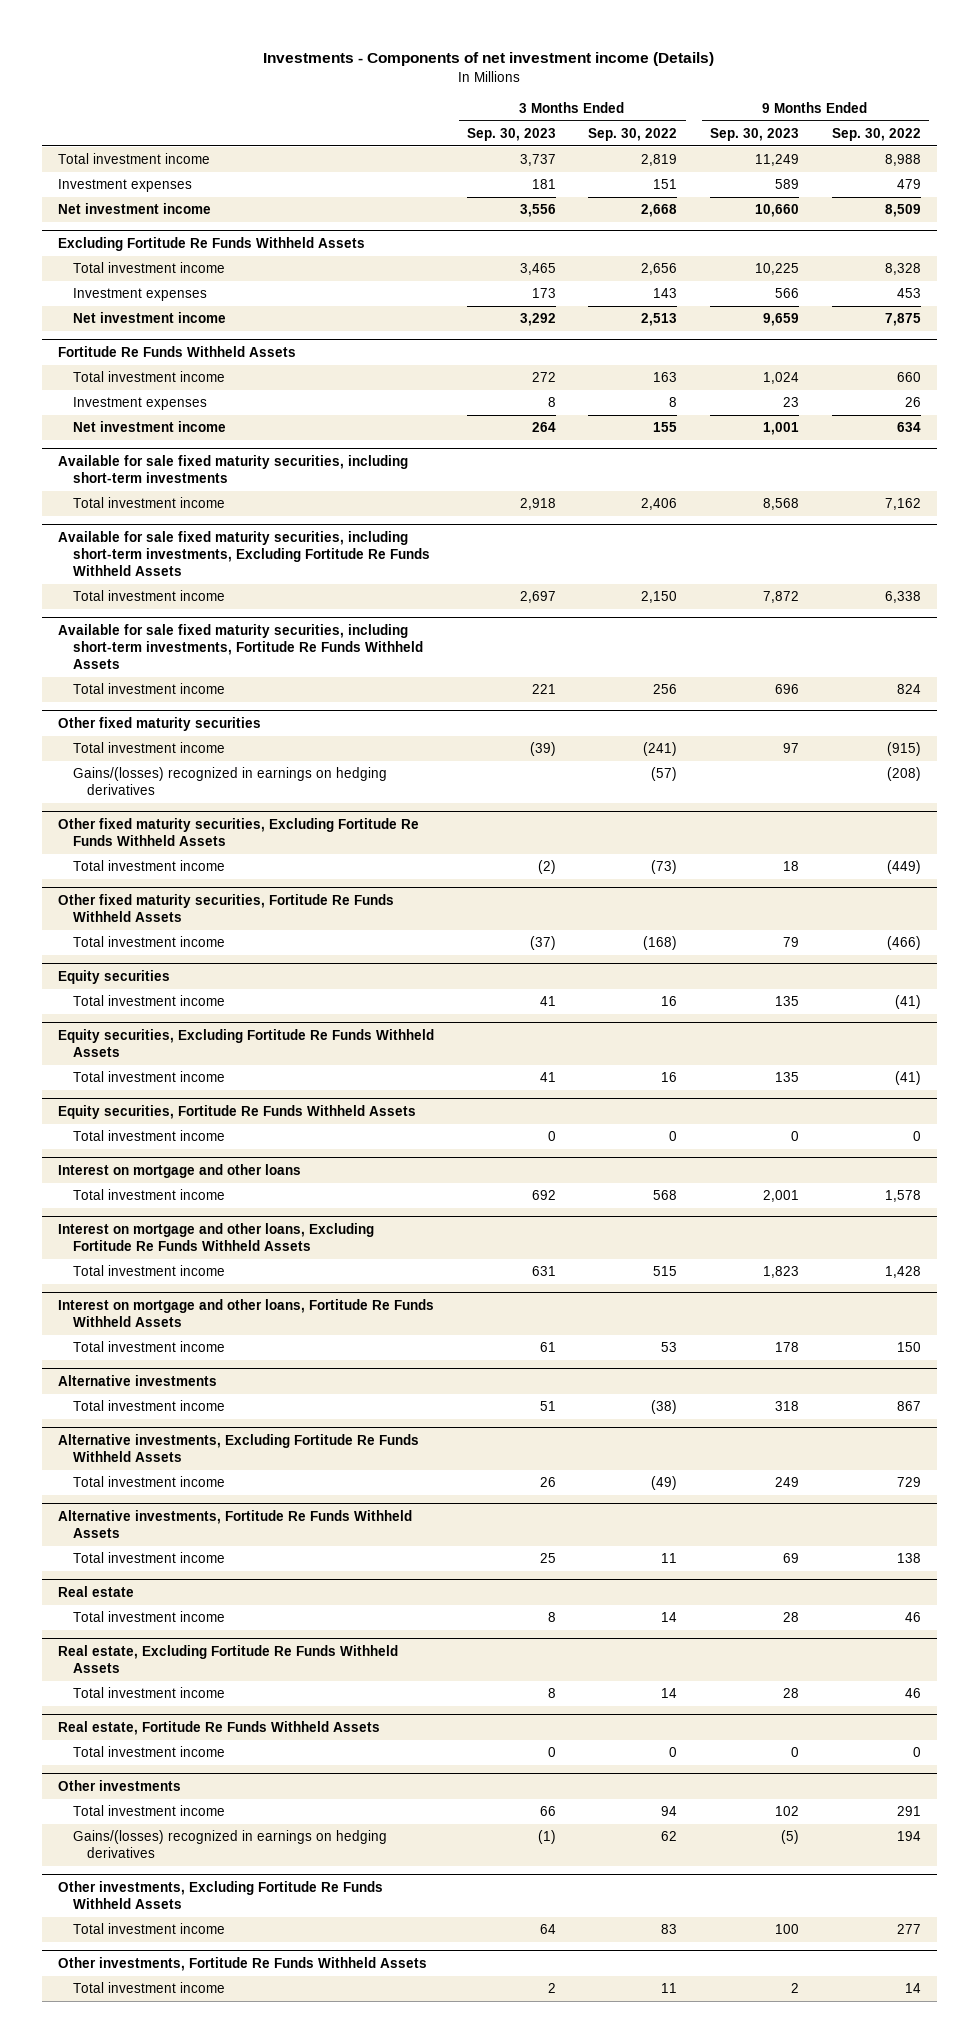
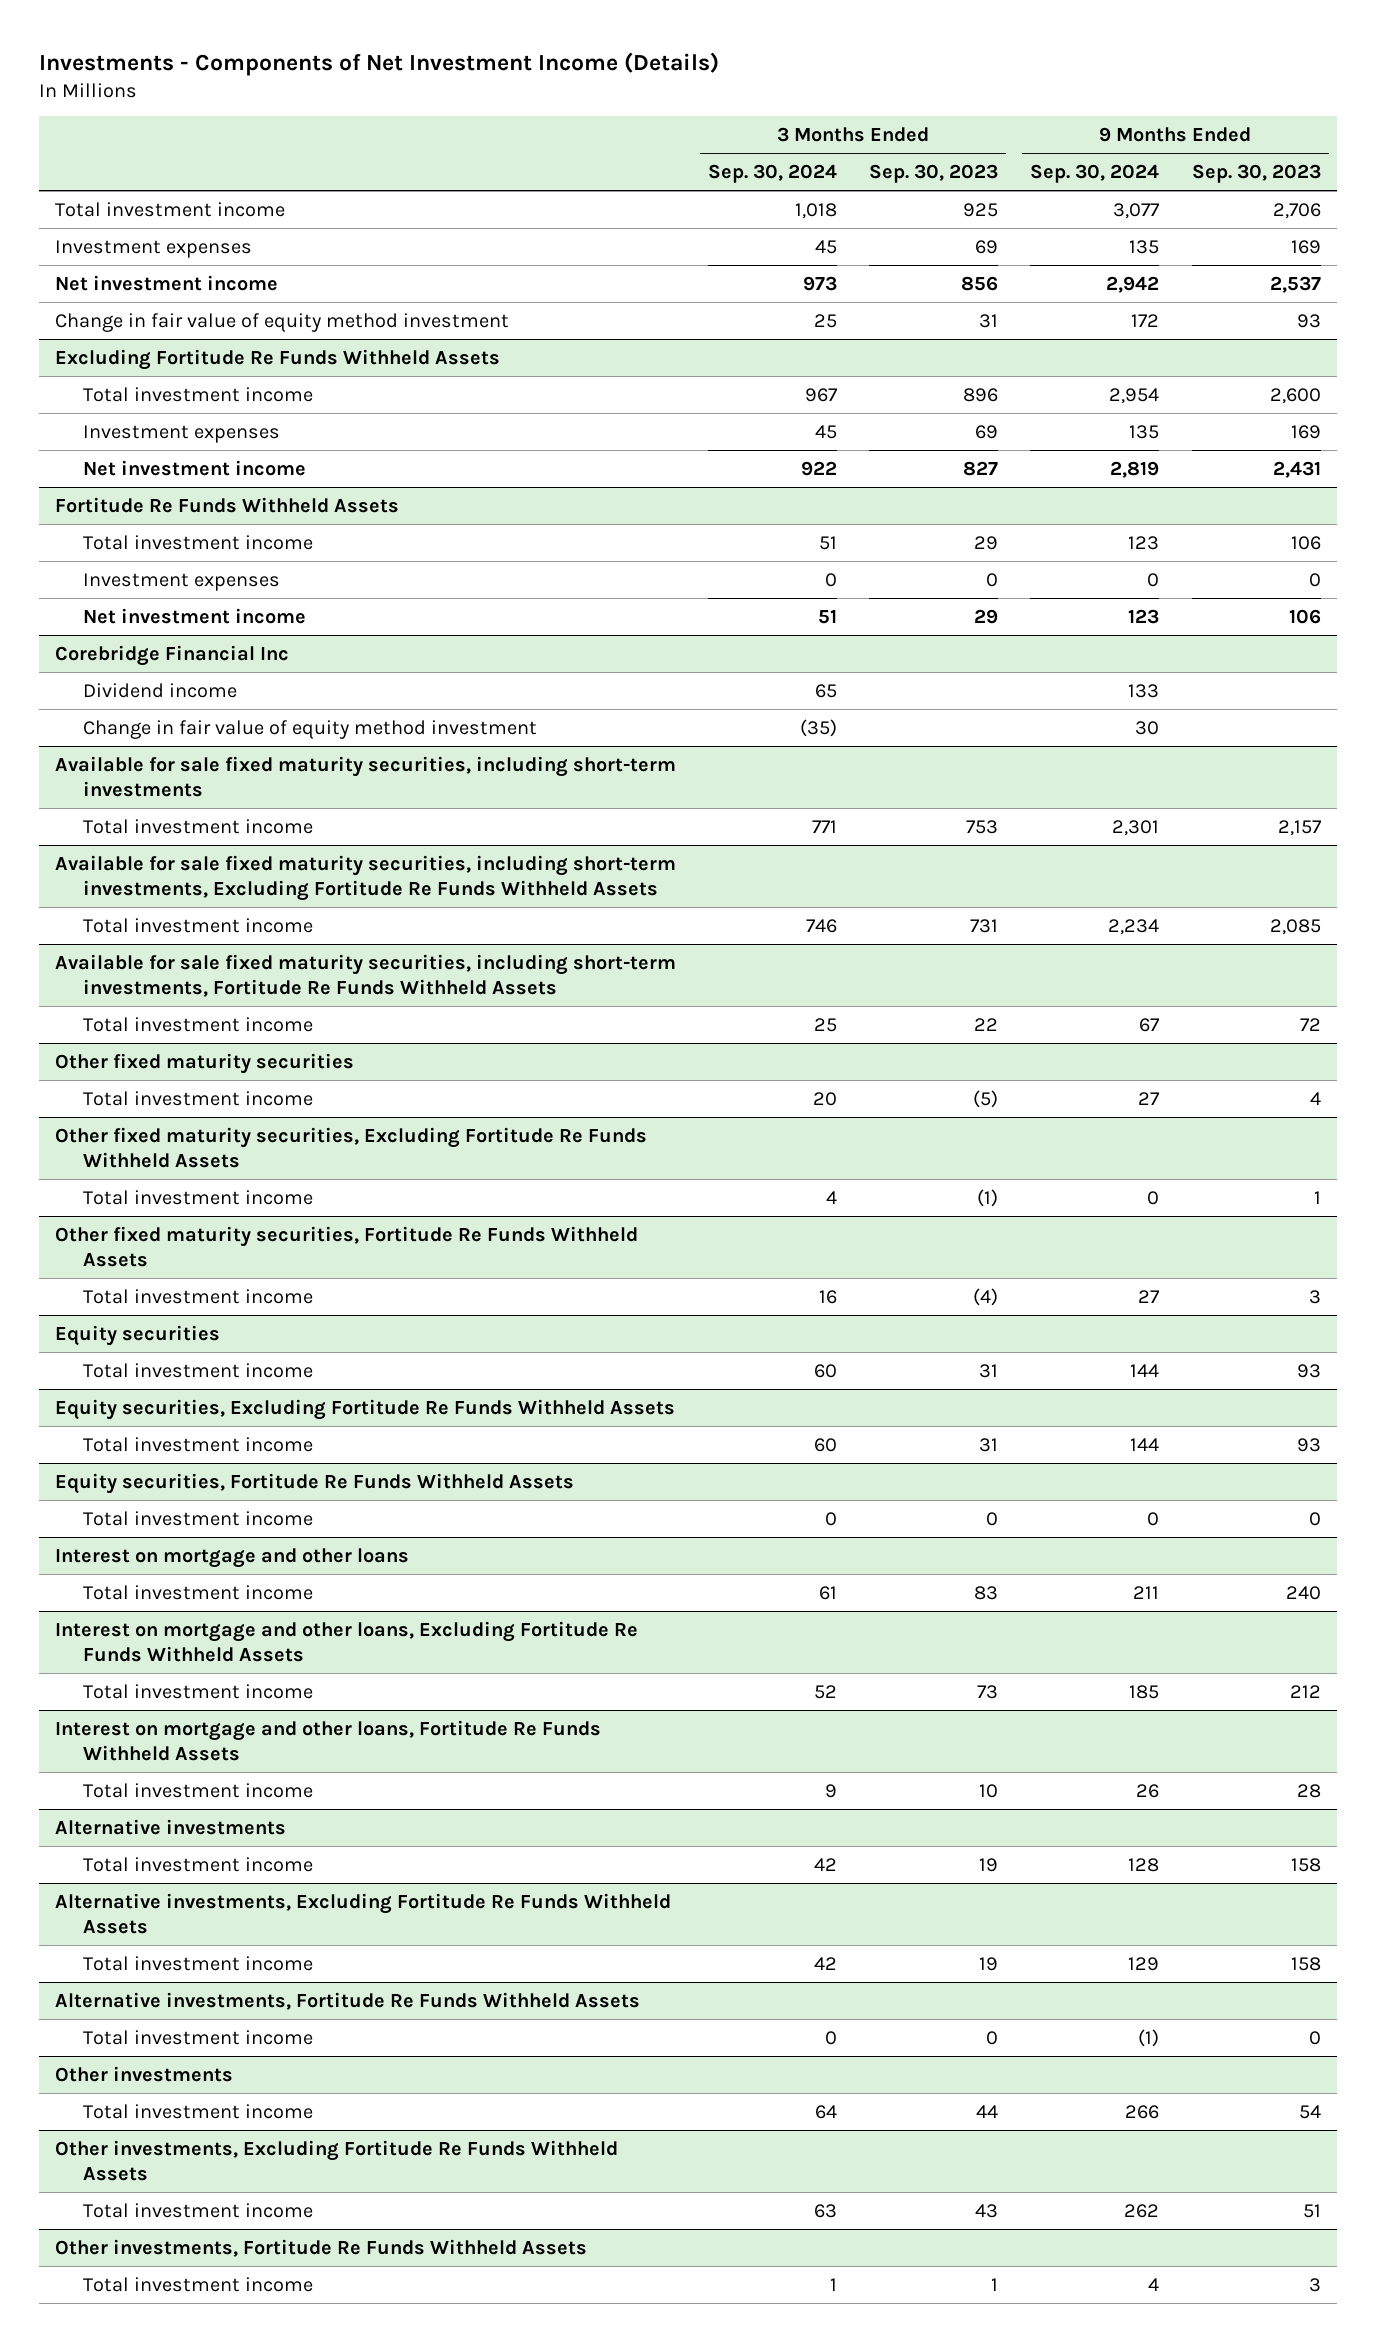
[263,52,715,67] Investments - Components of net investment income (Details) -> [38,51,719,76] Investments - Components of Net Investment Income (Details)
[588,128,678,142] Sep. 30, 2022 -> none
[831,128,921,142] Sep. 30, 2022 -> none
none -> [708,163,838,183] Sep. 30, 2024
none -> [1030,163,1160,183] Sep. 30, 2024
[519,154,556,167] 3,737 -> [963,202,999,217] 925
[754,154,799,167] 11,249 -> [1272,202,1321,219] 2,706
[531,179,556,190] 181 -> [975,239,999,254] 69
[774,179,799,190] 589 -> [1290,239,1321,254] 169
[519,204,556,218] 3,556 -> [961,275,999,291] 856
[754,204,799,218] 10,660 -> [1269,275,1321,293] 2,537
none -> [55,312,510,332] Change in fair value of equity method investment
[519,263,556,276] 3,465 -> [963,387,999,402] 896
[754,263,799,276] 10,225 -> [1269,387,1321,404] 2,600
[531,288,556,299] 173 -> [975,424,999,439] 69
[774,288,799,299] 566 -> [1290,424,1321,439] 169
[519,313,556,327] 3,292 -> [963,460,999,476] 827
[762,313,799,327] 9,659 -> [1272,460,1321,478] 2,431
[531,372,556,383] 272 -> [974,535,999,550] 29
[762,372,799,385] 1,024 -> [1290,535,1321,550] 106
[547,397,556,408] 8 -> [986,572,999,587] 0
[782,397,799,408] 23 -> [1308,572,1321,587] 0
[531,422,556,433] 264 -> [974,608,999,624] 29
[762,422,799,436] 1,001 -> [1288,608,1321,624] 106
none -> [55,644,290,666] Corebridge Financial Inc
none -> [82,682,237,698] Dividend income
none -> [82,719,537,739] Change in fair value of equity method investment
[519,498,556,511] 2,918 -> [966,819,999,834] 753
[762,498,799,511] 8,568 -> [1277,819,1322,836] 2,157
[519,591,556,604] 2,697 -> [970,918,999,933] 731
[762,591,799,604] 7,872 -> [1269,918,1321,935] 2,085
[531,684,556,695] 221 -> [974,1017,999,1031] 22
[774,684,799,695] 696 -> [1299,1017,1321,1031] 72
[72,767,387,796] Gains/(losses) recognized in earnings on hedging derivatives -> none
[529,742,556,757] (39) -> [973,1089,999,1108] (5)
[782,743,799,754] 97 -> [1309,1091,1321,1105] 4
[537,860,556,875] (2) -> [977,1188,999,1207] (1)
[782,861,799,872] 18 -> [1313,1190,1321,1204] 1
[529,936,556,951] (37) -> [973,1287,999,1306] (4)
[782,937,799,948] 79 -> [1308,1289,1321,1304] 3
[539,996,556,1007] 41 -> [979,1363,999,1378] 31
[774,996,799,1007] 135 -> [1296,1363,1321,1378] 93
[539,1072,556,1083] 41 -> [979,1437,999,1452] 31
[774,1072,799,1083] 135 -> [1296,1437,1321,1452] 93
[531,1190,556,1201] 692 -> [974,1585,999,1600] 83
[762,1190,799,1203] 2,001 -> [1285,1585,1321,1600] 240
[531,1266,556,1277] 631 -> [977,1684,999,1699] 73
[762,1266,799,1279] 1,823 -> [1289,1684,1321,1698] 212
[539,1342,556,1353] 61 -> [979,1783,999,1798] 10
[774,1342,799,1353] 178 -> [1296,1783,1321,1798] 28
[539,1401,556,1412] 51 -> [979,1857,999,1872] 19
[774,1401,799,1412] 318 -> [1290,1857,1321,1872] 158
[539,1477,556,1488] 26 -> [979,1956,999,1971] 19
[774,1477,799,1488] 249 -> [1290,1956,1321,1971] 158
[72,1552,225,1564] Total investment income -> none
[58,1585,135,1597] Real estate -> none
[72,1611,225,1623] Total investment income -> none
[58,1644,399,1673] Real estate, Excluding Fortitude Re Funds Withheld Assets -> none
[72,1687,225,1699] Total investment income -> none
[58,1720,381,1735] Real estate, Fortitude Re Funds Withheld Assets -> none
[72,1830,387,1859] Gains/(losses) recognized in earnings on hedging derivatives -> none
[539,1806,556,1817] 66 -> [976,2104,999,2118] 44
[774,1806,799,1817] 102 -> [1298,2104,1321,2119] 54
[539,1924,556,1935] 64 -> [975,2203,999,2218] 43
[774,1924,799,1935] 100 -> [1302,2203,1321,2218] 51
[547,1983,556,1994] 2 -> [991,2277,999,2291] 1
[790,1983,799,1994] 2 -> [1308,2277,1321,2292] 3

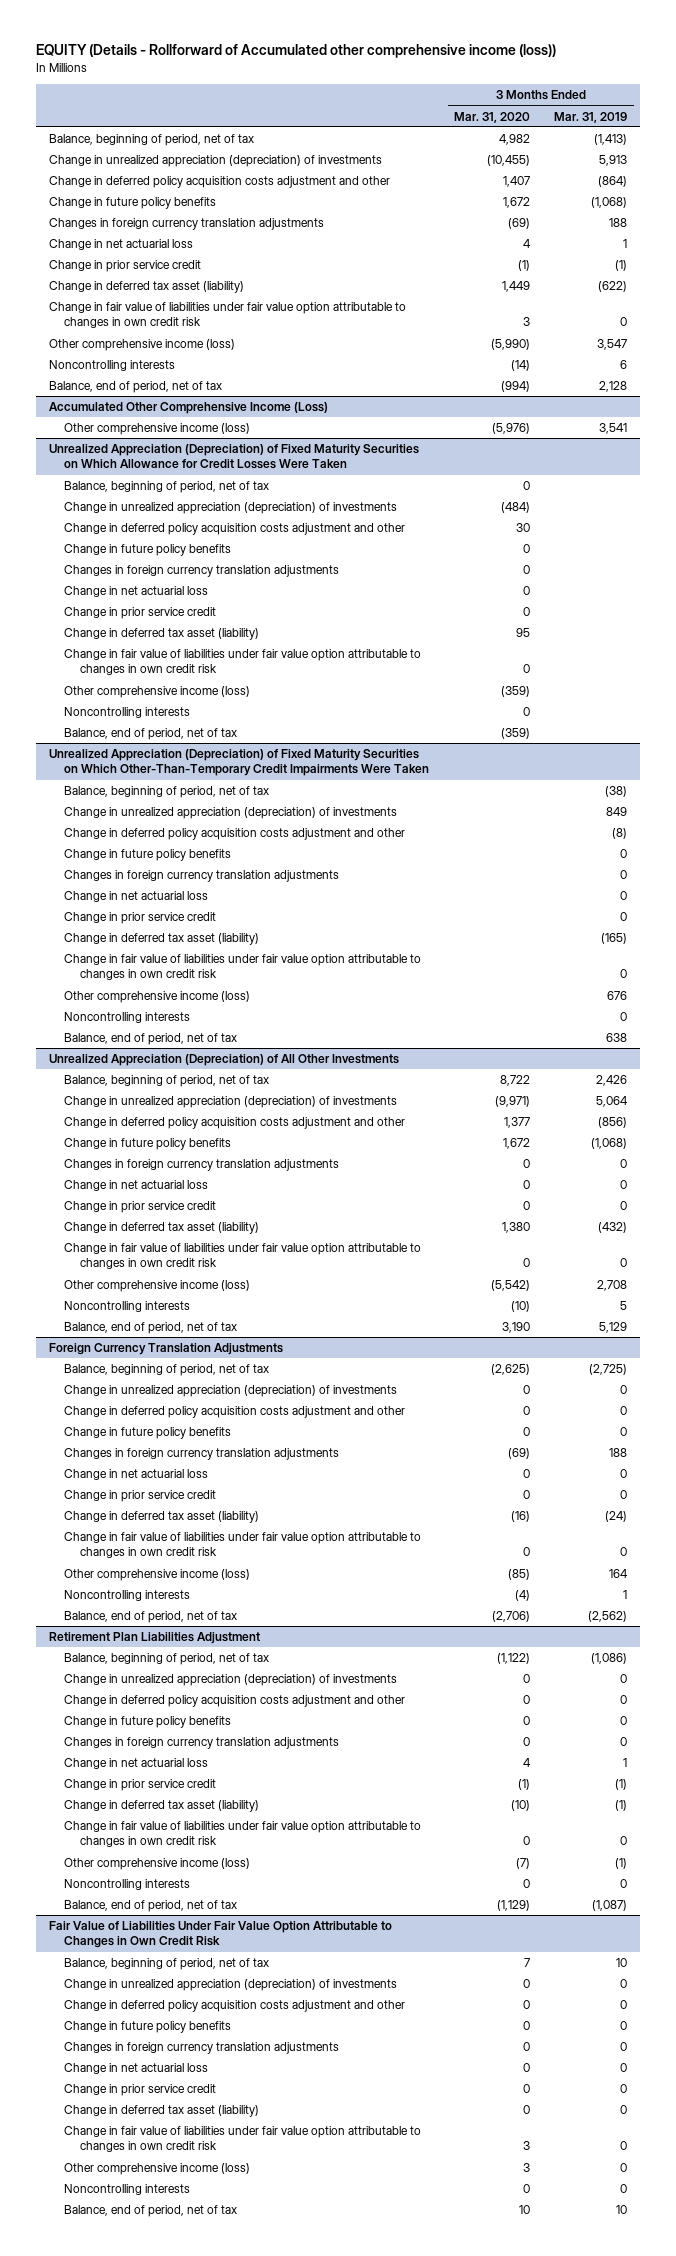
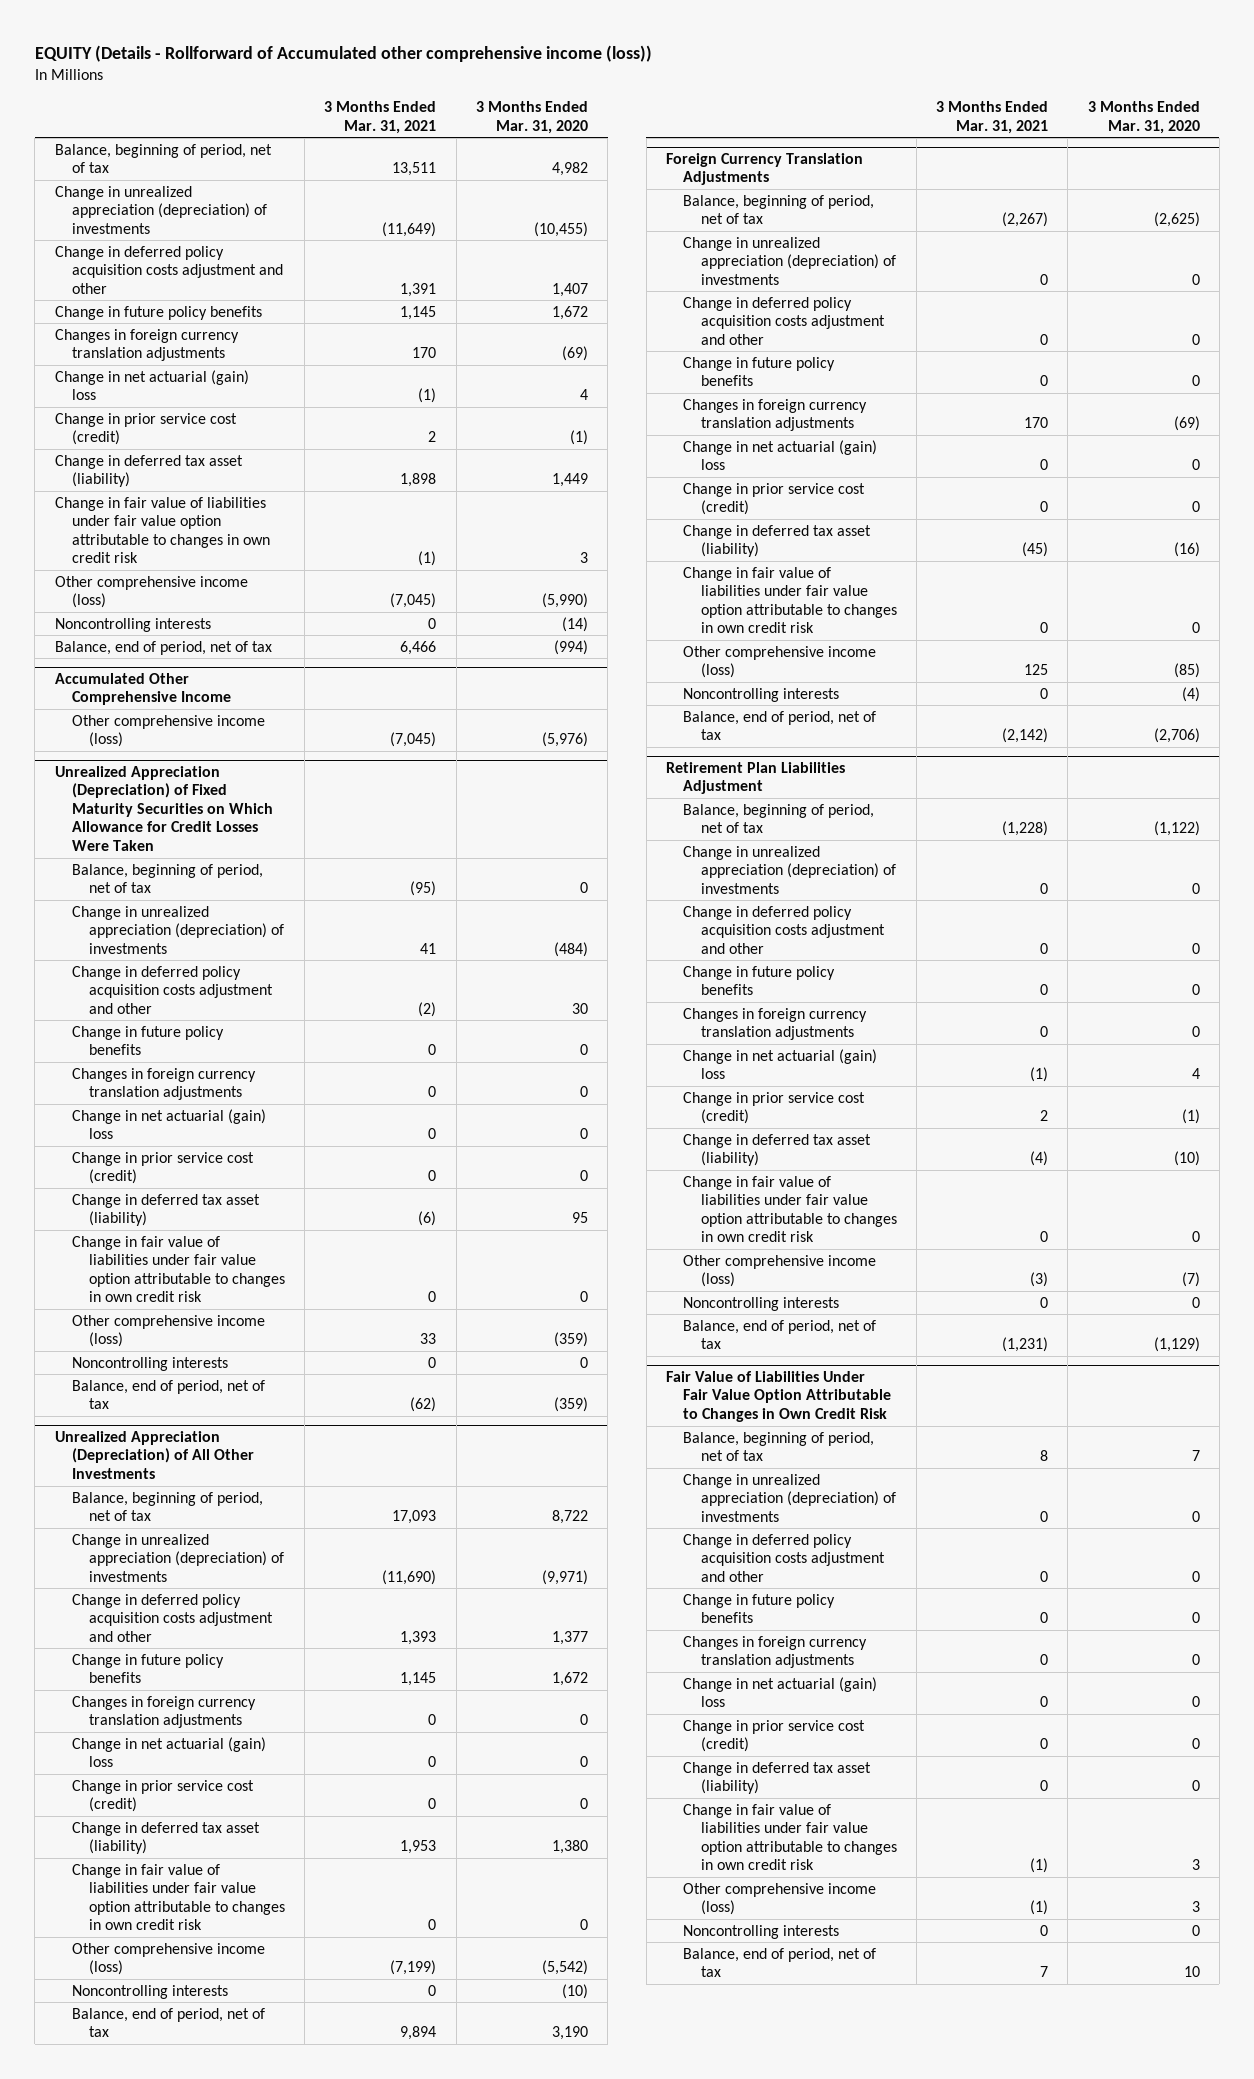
[554,111,628,123] Mar. 31, 2019 -> none
none -> [324,101,437,134] 3 Months Ended Mar. 31, 2021
[48,239,193,251] Change in net actuarial loss -> [54,369,249,401] Change in net actuarial (gain) loss
[48,260,201,273] Change in prior service credit -> [54,412,237,446] Change in prior service cost (credit)
[48,402,328,415] Accumulated Other Comprehensive Income (Loss) -> [54,672,231,706] Accumulated Other Comprehensive Income
[64,586,209,598] Change in net actuarial loss -> [71,1108,266,1140] Change in net actuarial (gain) loss
[64,607,217,620] Change in prior service credit -> [71,1151,254,1185] Change in prior service cost (credit)
[48,749,430,777] Unrealized Appreciation (Depreciation) of Fixed Maturity Securities on Which Other-Than-Temporary Credit Impairments Were Taken -> none
[64,786,270,799] Balance, beginning of period, net of tax -> none
[64,807,398,820] Change in unrealized appreciation (depreciation) of investments -> none
[64,828,406,841] Change in deferred policy acquisition costs adjustment and other -> none
[64,849,232,862] Change in future policy benefits -> none
[64,870,340,883] Changes in foreign currency translation adjustments -> none
[64,891,209,903] Change in net actuarial loss -> none
[64,912,217,925] Change in prior service credit -> none
[64,933,260,946] Change in deferred tax asset (liability) -> none
[64,954,422,981] Change in fair value of liabilities under fair value option attributable to changes in own credit risk -> none
[64,991,251,1004] Other comprehensive income (loss) -> none
[64,1012,191,1024] Noncontrolling interests -> none
[64,1033,238,1046] Balance, end of period, net of tax -> none
[64,1180,209,1192] Change in net actuarial loss -> [71,1736,266,1768] Change in net actuarial (gain) loss
[64,1201,217,1214] Change in prior service credit -> [71,1779,254,1813] Change in prior service cost (credit)
[64,1469,209,1481] Change in net actuarial loss -> [683,439,878,471] Change in net actuarial (gain) loss
[64,1490,217,1503] Change in prior service credit -> [683,482,866,516] Change in prior service cost (credit)
[64,1758,209,1770] Change in net actuarial loss -> [683,1048,878,1080] Change in net actuarial (gain) loss
[64,1779,217,1792] Change in prior service credit -> [683,1091,866,1125] Change in prior service cost (credit)
[64,2063,209,2075] Change in net actuarial loss -> [683,1676,878,1708] Change in net actuarial (gain) loss
[64,2084,217,2097] Change in prior service credit -> [683,1719,866,1753] Change in prior service cost (credit)

